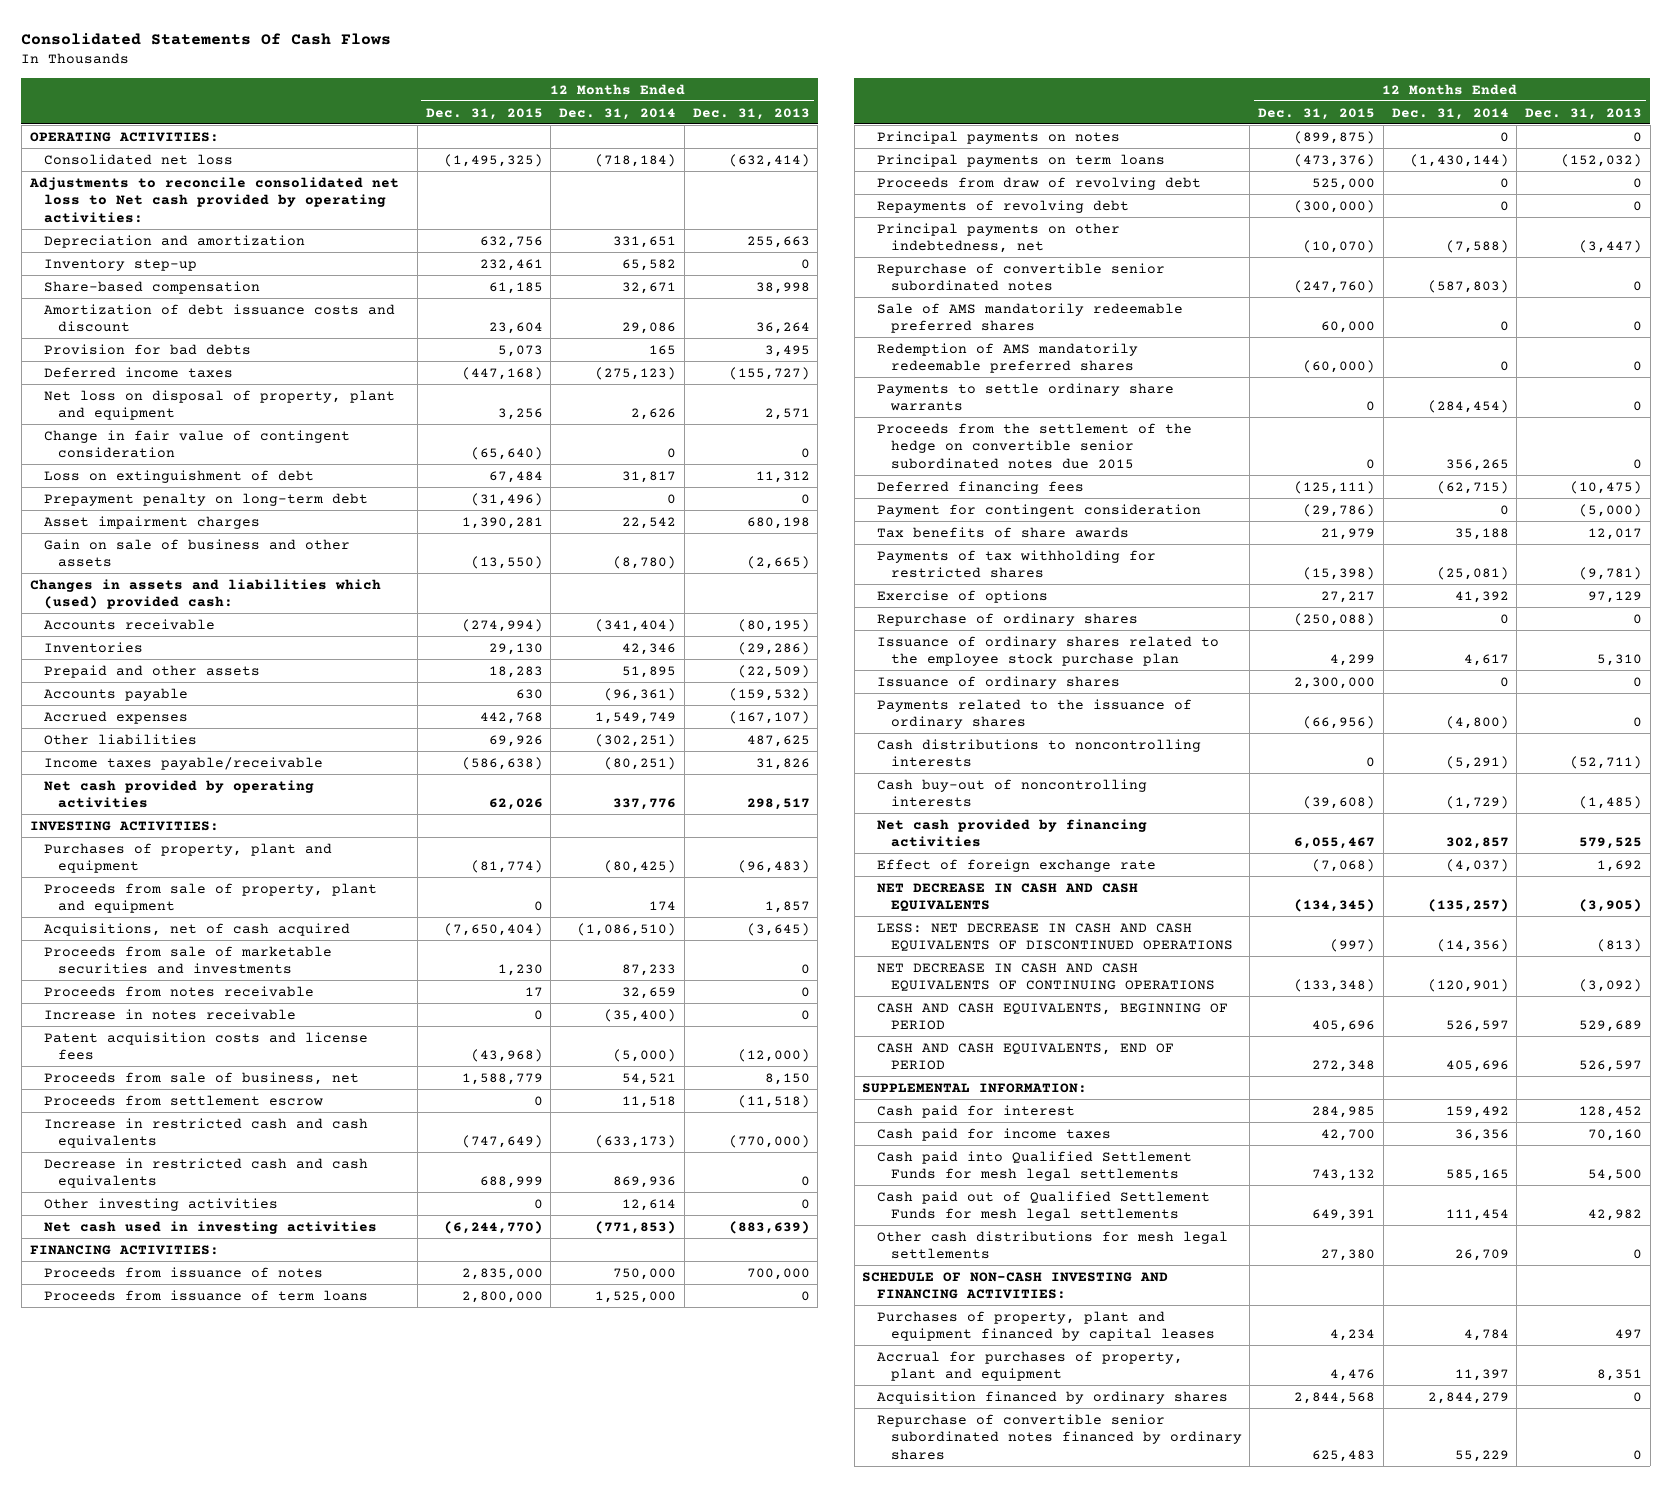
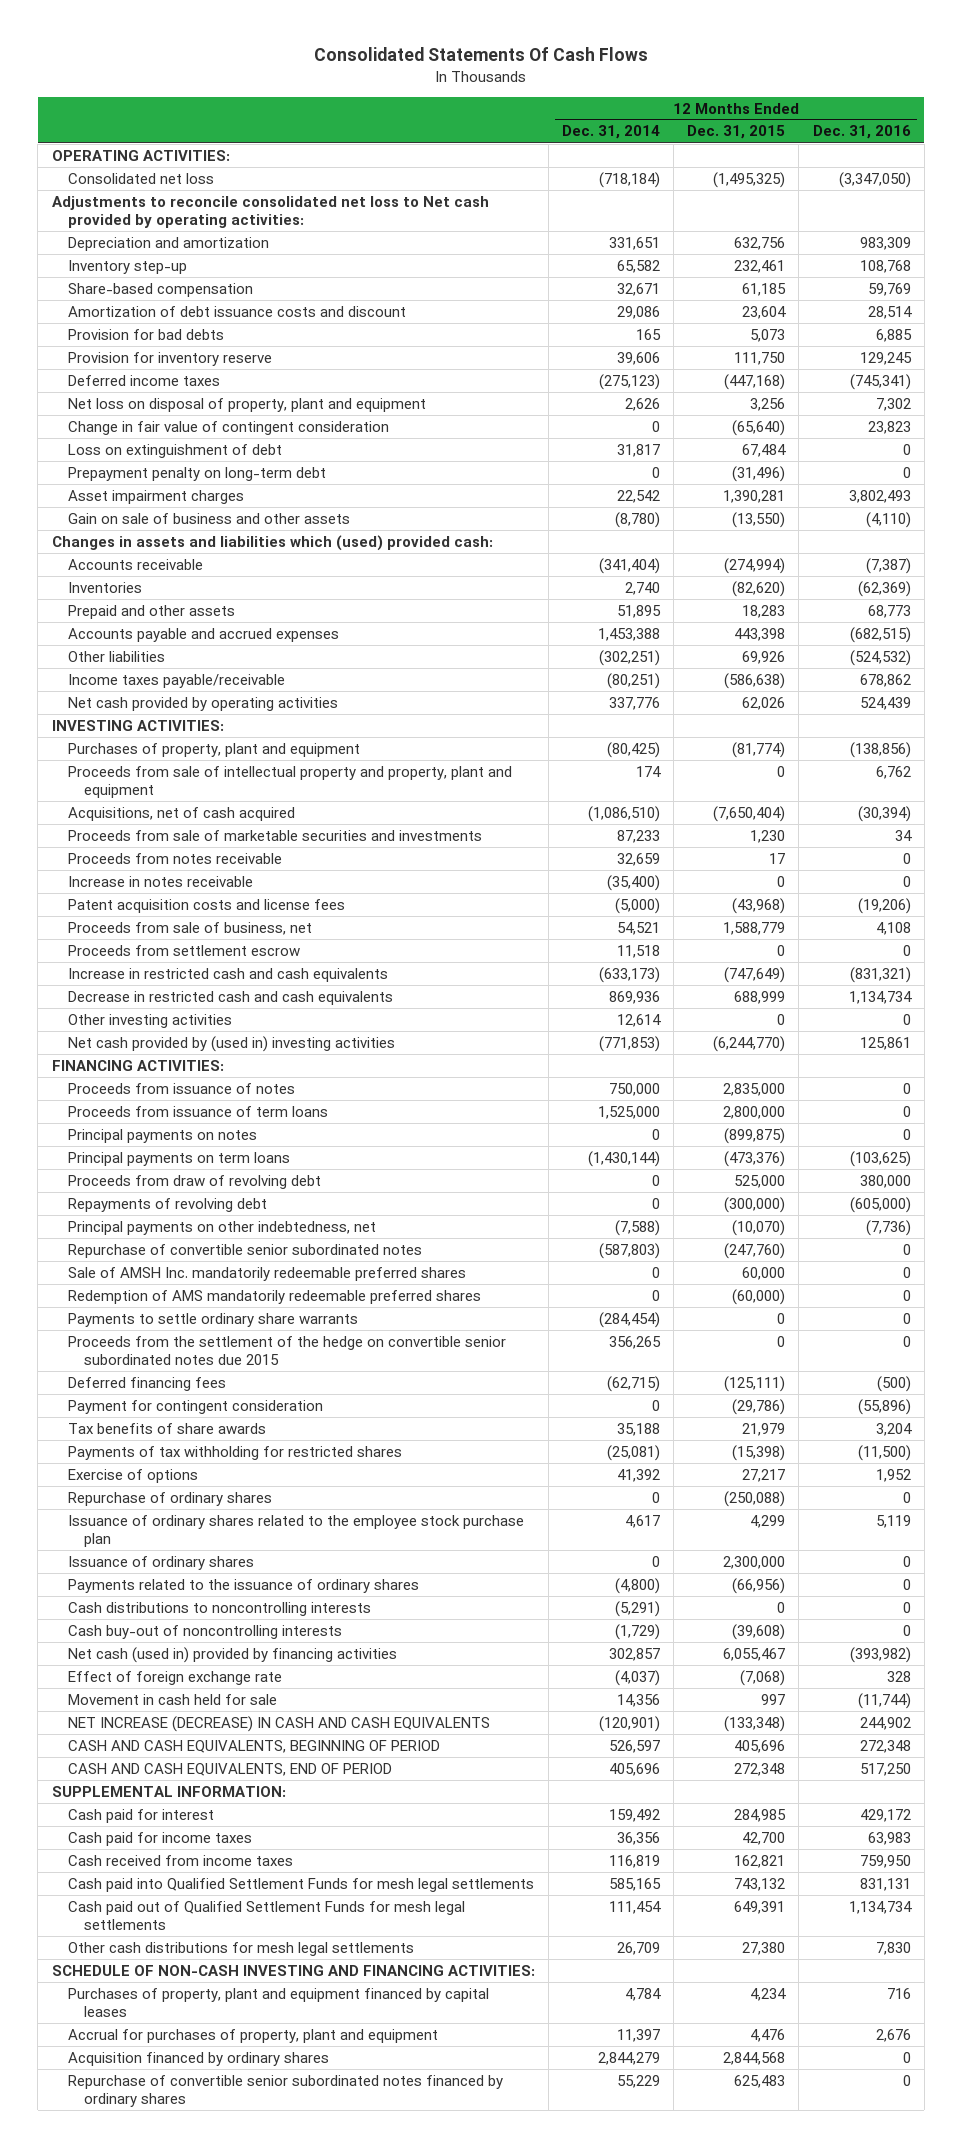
[692,107,810,120] Dec. 31, 2013 -> none
none -> [812,125,911,140] Dec. 31, 2016
none -> [67,351,272,366] Provision for inventory reserve
[488,642,543,655] 29,130 -> [732,580,786,597] (82,620)
[622,642,677,655] 42,346 -> [624,581,660,595] 2,740
[43,687,188,701] Accounts payable -> none
[43,710,188,724] Accrued expenses -> none
none -> [67,627,339,642] Accounts payable and accrued expenses
[43,882,377,914] Proceeds from sale of property, plant and equipment -> [67,765,512,799] Proceeds from sale of intellectual property and property, plant and equipment
[43,1220,377,1234] Net cash used in investing activities -> [67,1035,395,1052] Net cash provided by (used in) investing activities
[876,302,1183,334] Sale of AMS mandatorily redeemable preferred shares -> [67,1266,466,1281] Sale of AMSH Inc. mandatorily redeemable preferred shares
[876,818,1147,848] Net cash provided by financing activities -> [67,1646,397,1663] Net cash (used in) provided by financing activities
[876,882,1138,913] NET DECREASE IN CASH AND CASH EQUIVALENTS -> none
[876,922,1233,952] LESS: NET DECREASE IN CASH AND CASH EQUIVALENTS OF DISCONTINUED OPERATIONS -> none
none -> [67,1693,277,1705] Movement in cash held for sale
[876,962,1215,992] NET DECREASE IN CASH AND CASH EQUIVALENTS OF CONTINUING OPERATIONS -> [67,1715,490,1732] NET INCREASE (DECREASE) IN CASH AND CASH EQUIVALENTS
none -> [67,1854,293,1866] Cash received from income taxes

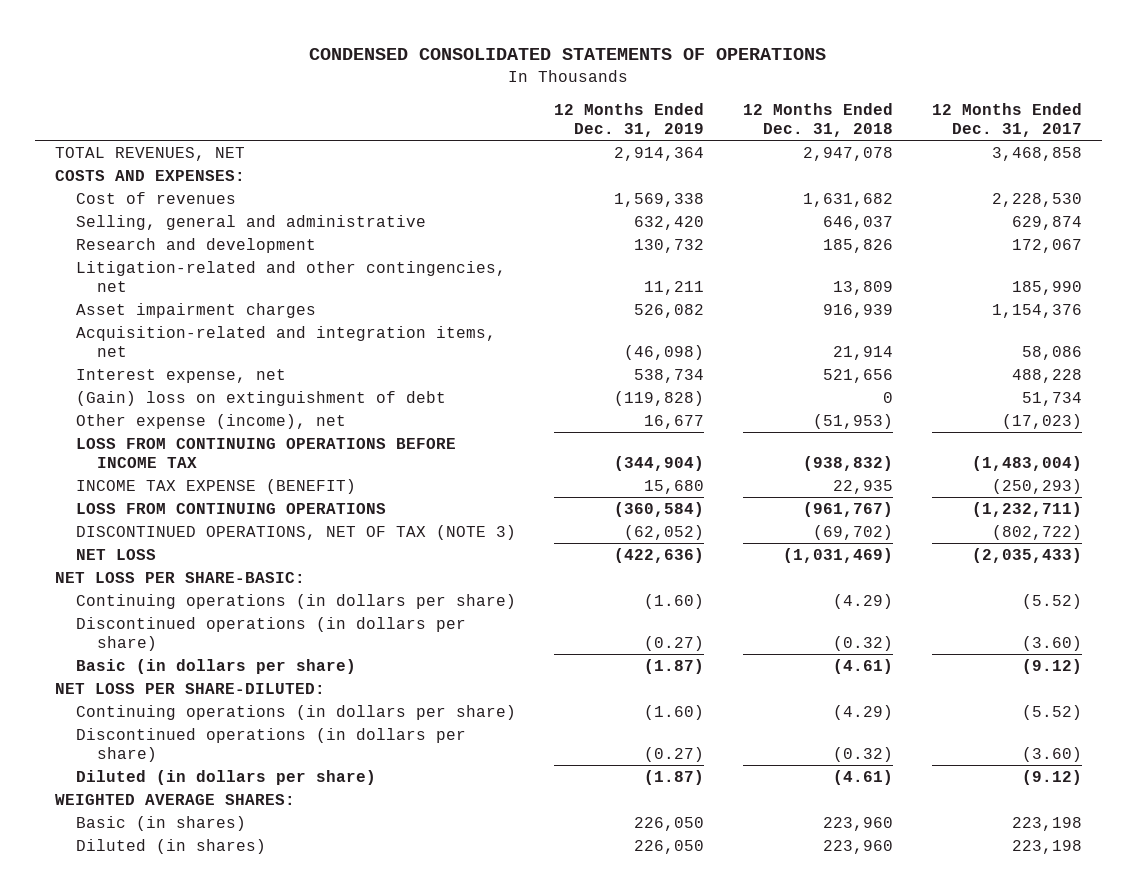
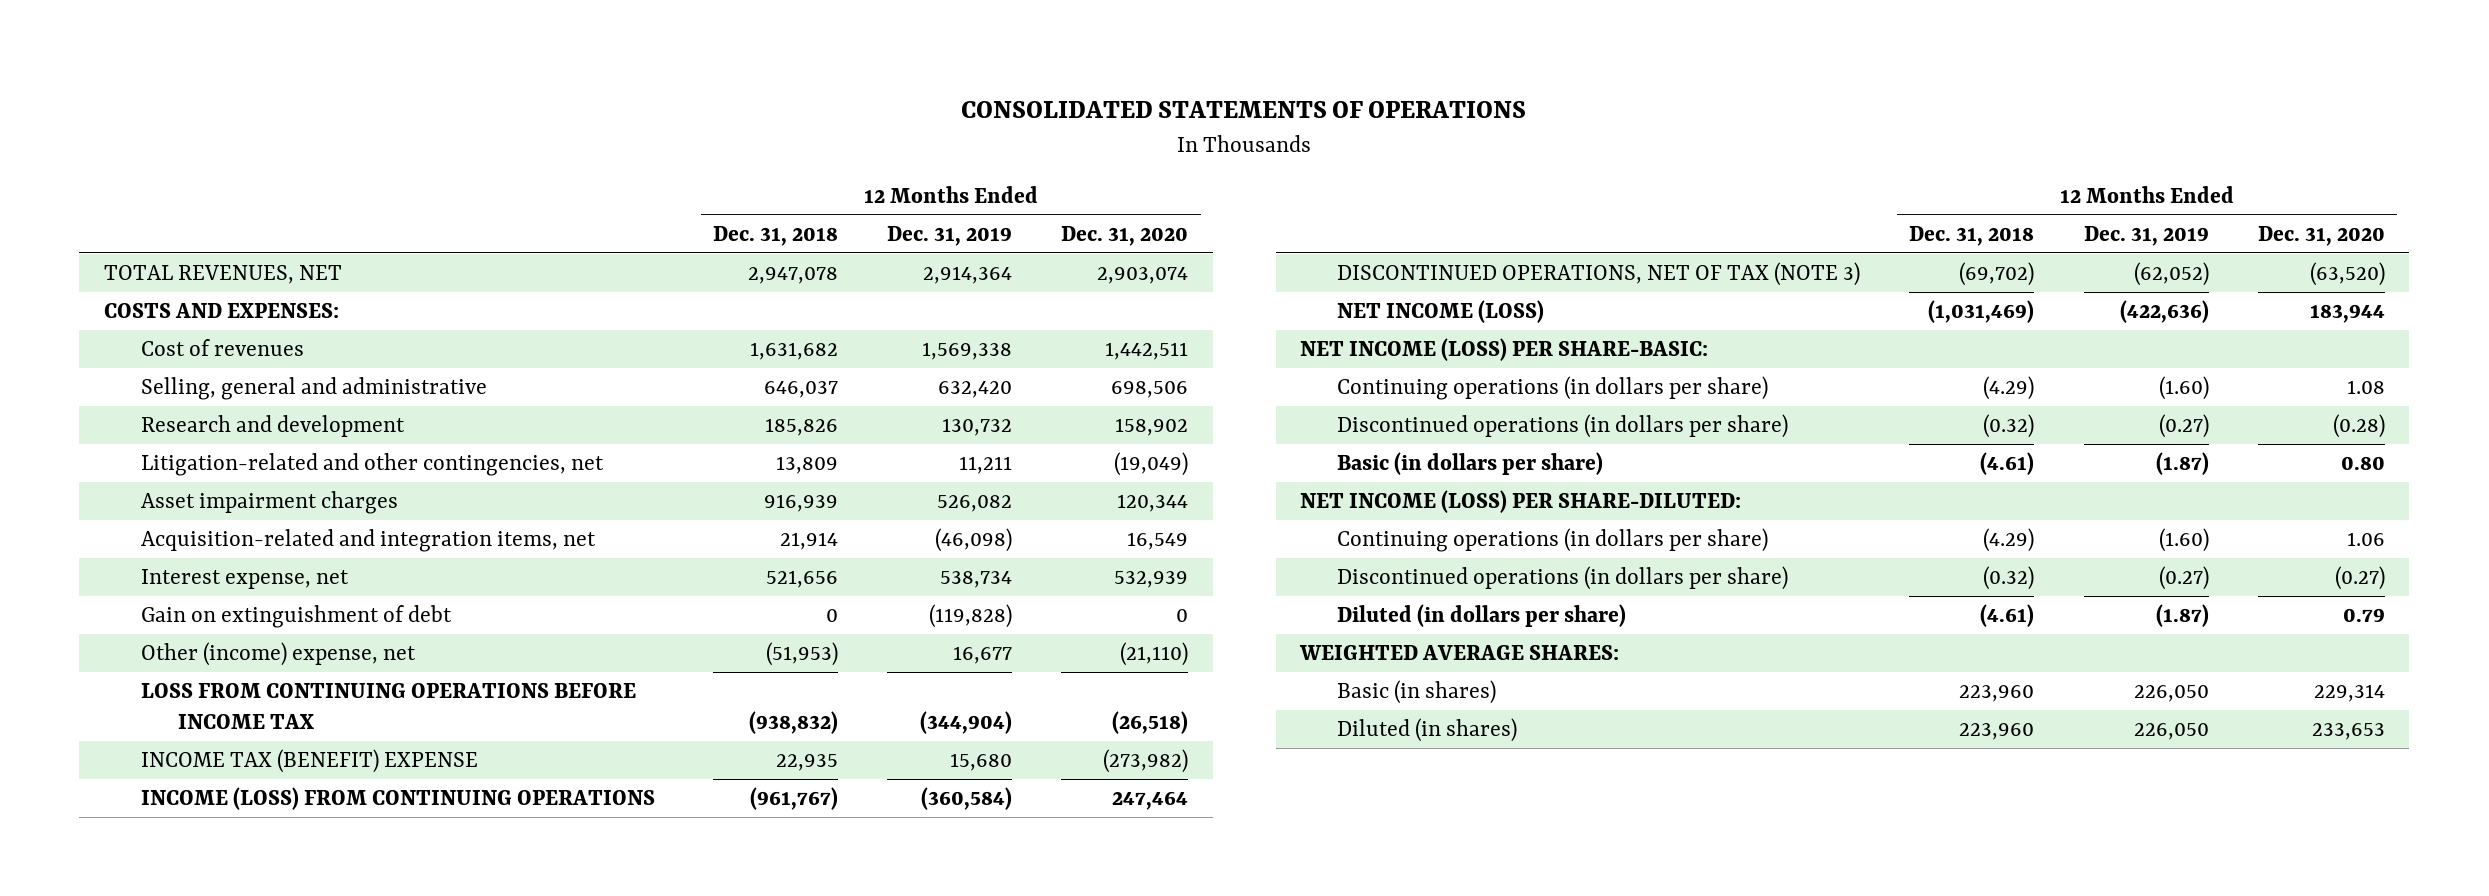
[309,48,827,61] CONDENSED CONSOLIDATED STATEMENTS OF OPERATIONS -> [961,100,1527,118] CONSOLIDATED STATEMENTS OF OPERATIONS
[932,102,1083,137] 12 Months Ended Dec. 31, 2017 -> none
none -> [1061,225,1189,246] Dec. 31, 2020
[75,390,446,406] (Gain) loss on extinguishment of debt -> [140,605,452,629] Gain on extinguishment of debt
[75,413,346,429] Other expense (income), net -> [140,642,416,667] Other (income) expense, net
[75,478,356,494] INCOME TAX EXPENSE (BENEFIT) -> [140,749,478,774] INCOME TAX (BENEFIT) EXPENSE
[75,502,386,514] LOSS FROM CONTINUING OPERATIONS -> [140,787,655,811] INCOME (LOSS) FROM CONTINUING OPERATIONS
[75,548,156,560] NET LOSS -> [1337,300,1545,324] NET INCOME (LOSS)
[54,571,305,583] NET LOSS PER SHARE-BASIC: -> [1300,338,1709,362] NET INCOME (LOSS) PER SHARE-BASIC:
[54,682,325,694] NET LOSS PER SHARE-DILUTED: -> [1300,490,1742,514] NET INCOME (LOSS) PER SHARE-DILUTED:

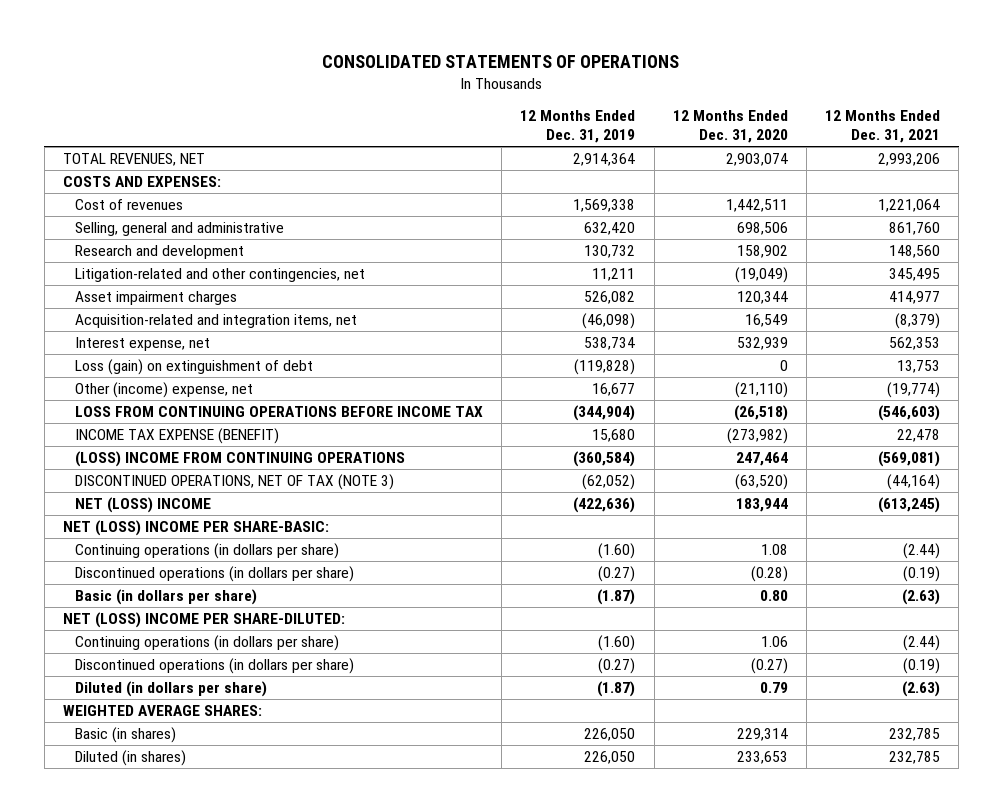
[712,225,838,246] Dec. 31, 2018 -> none
none -> [825,110,941,144] 12 Months Ended Dec. 31, 2021
[140,605,452,629] Gain on extinguishment of debt -> [75,358,314,375] Loss (gain) on extinguishment of debt
[140,749,478,774] INCOME TAX (BENEFIT) EXPENSE -> [75,427,280,444] INCOME TAX EXPENSE (BENEFIT)
[140,787,655,811] INCOME (LOSS) FROM CONTINUING OPERATIONS -> [75,450,406,467] (LOSS) INCOME FROM CONTINUING OPERATIONS
[1337,300,1545,324] NET INCOME (LOSS) -> [75,496,212,513] NET (LOSS) INCOME
[1300,338,1709,362] NET INCOME (LOSS) PER SHARE-BASIC: -> [62,519,329,536] NET (LOSS) INCOME PER SHARE-BASIC:
[1300,490,1742,514] NET INCOME (LOSS) PER SHARE-DILUTED: -> [62,611,345,628] NET (LOSS) INCOME PER SHARE-DILUTED:

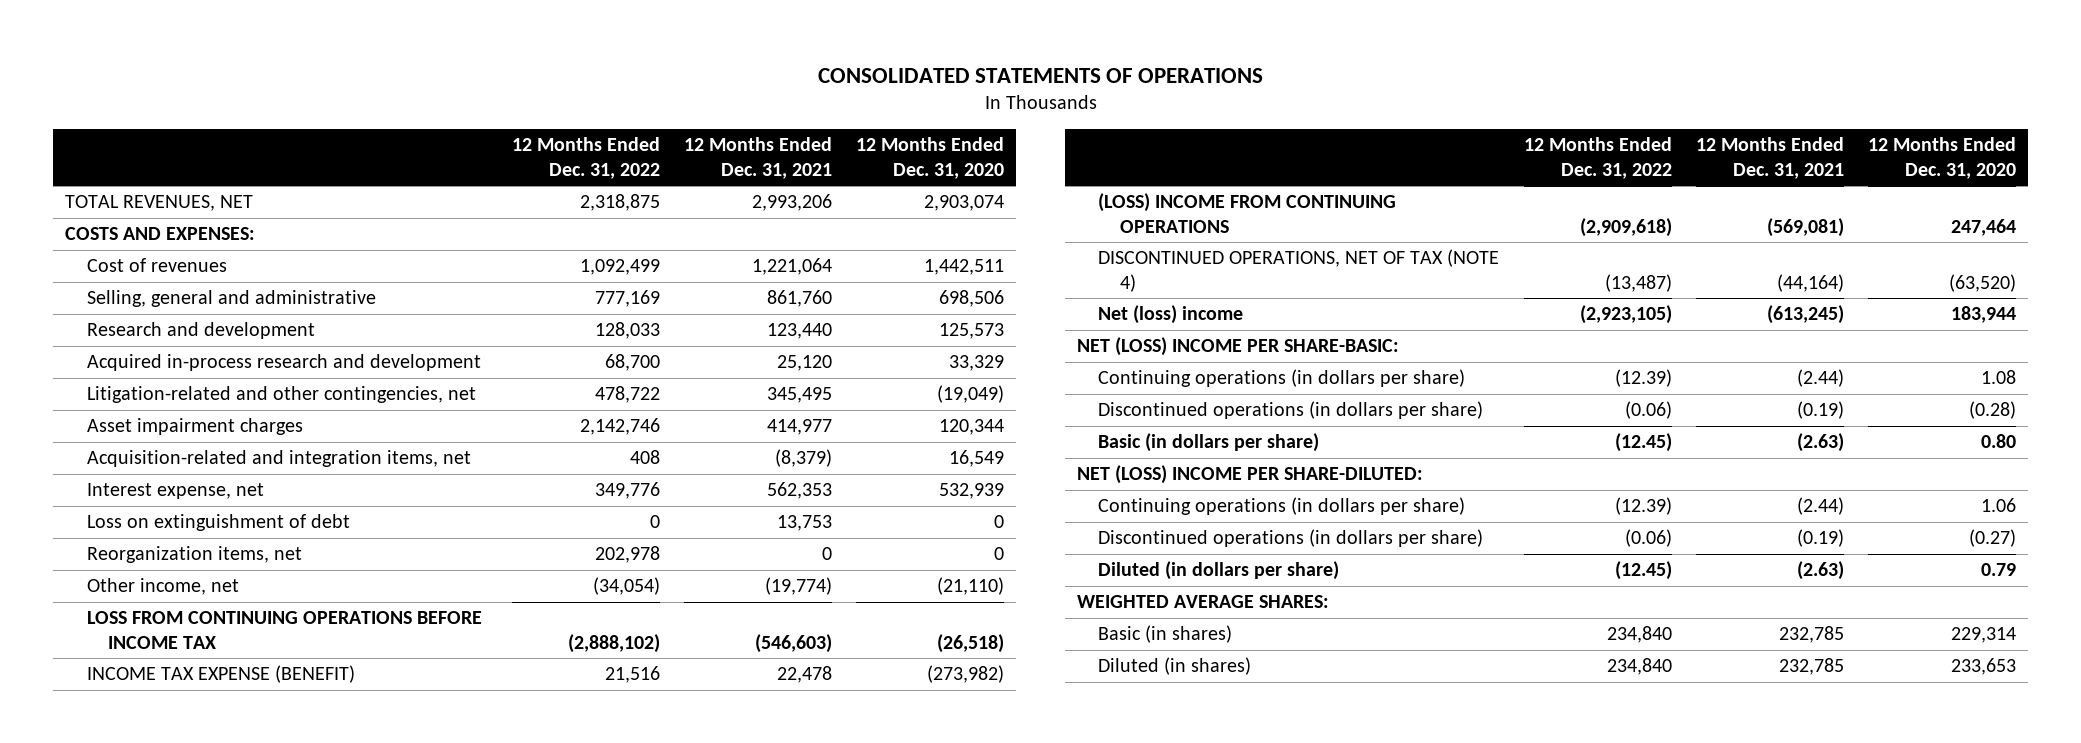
[520,110,636,144] 12 Months Ended Dec. 31, 2019 -> none
none -> [511,136,660,179] 12 Months Ended Dec. 31, 2022
[736,244,788,258] 158,902 -> [939,323,1005,340] 125,573
[889,244,941,258] 148,560 -> [767,323,833,340] 123,440
none -> [86,354,481,372] Acquired in-process research and development
[75,358,314,375] Loss (gain) on extinguishment of debt -> [86,514,350,532] Loss on extinguishment of debt
none -> [86,546,302,564] Reorganization items, net
[75,381,254,398] Other (income) expense, net -> [86,578,239,596] Other income, net
[75,473,395,490] DISCONTINUED OPERATIONS, NET OF TAX (NOTE 3) -> [1098,249,1500,292] DISCONTINUED OPERATIONS, NET OF TAX (NOTE 4)
[75,496,212,513] NET (LOSS) INCOME -> [1098,305,1244,325] Net (loss) income

